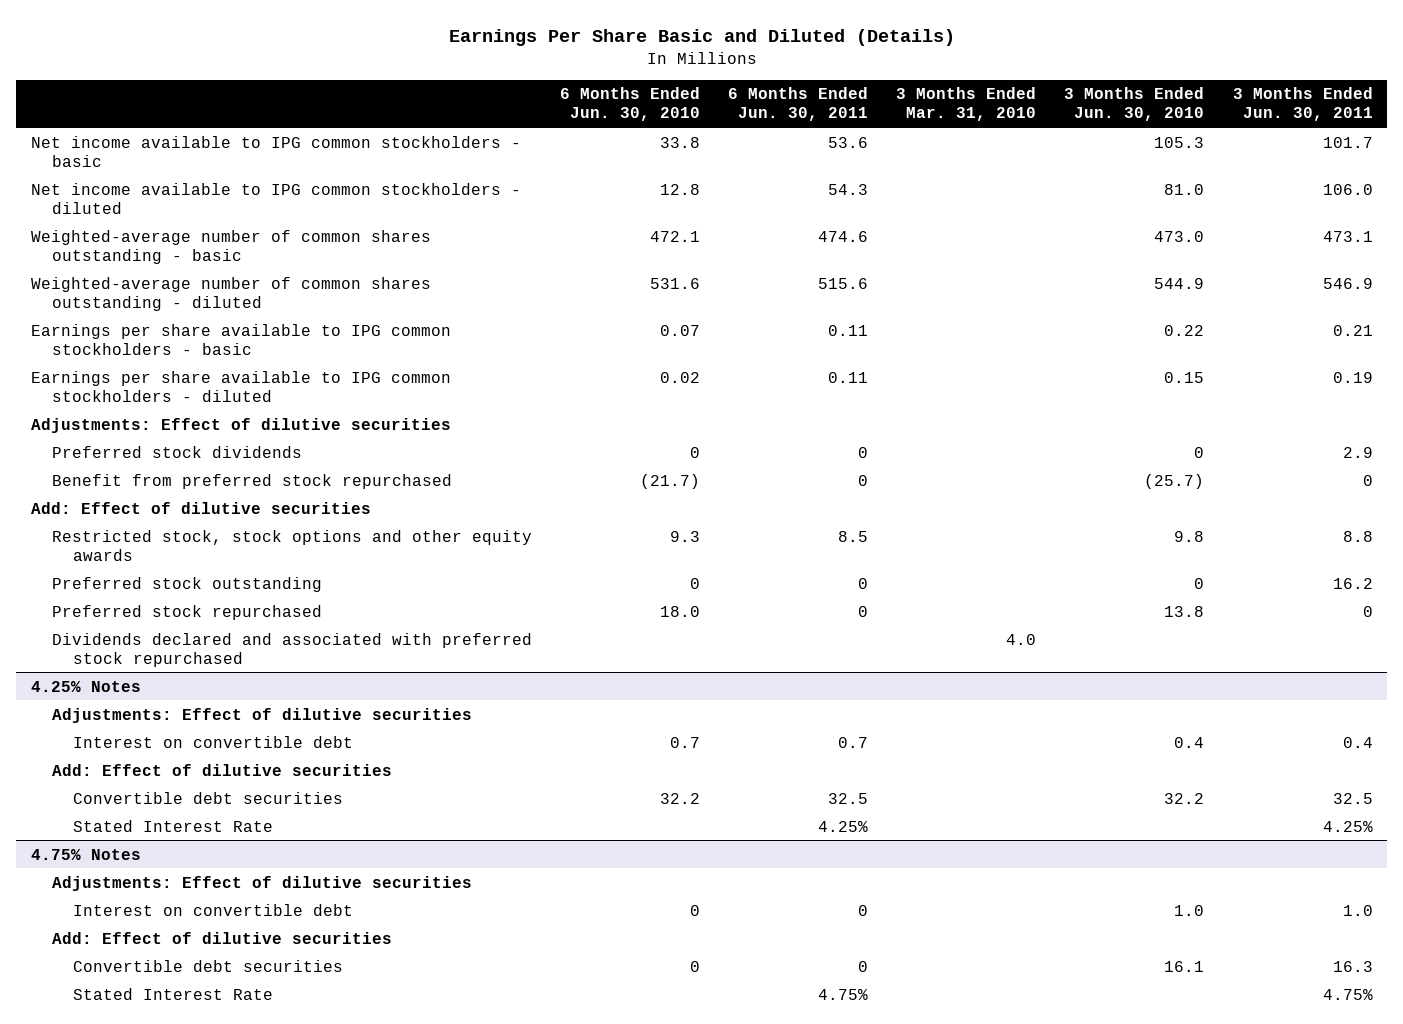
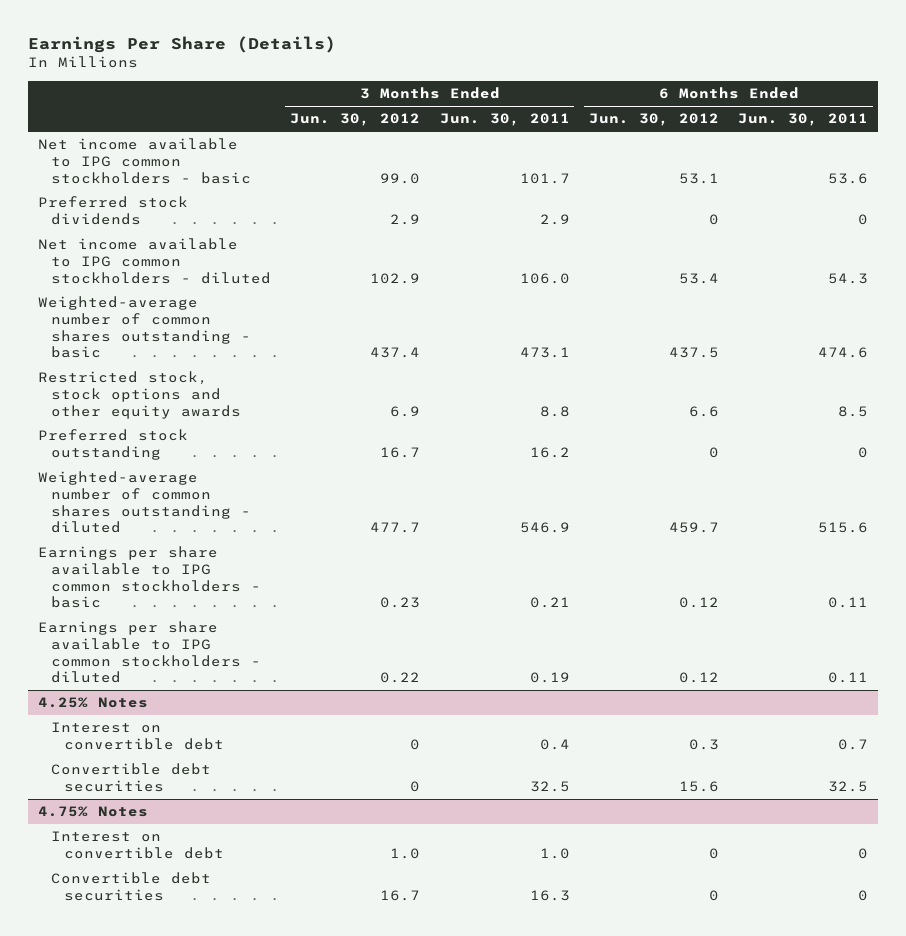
[448,28,955,46] Earnings Per Share Basic and Diluted (Details) -> [27,36,336,54] Earnings Per Share (Details)
[560,87,701,122] 6 Months Ended Jun. 30, 2010 -> none
[896,87,1037,122] 3 Months Ended Mar. 31, 2010 -> none
[1064,87,1205,122] 3 Months Ended Jun. 30, 2010 -> none
none -> [290,113,421,127] Jun. 30, 2012
none -> [588,113,719,127] Jun. 30, 2012
[51,445,302,458] Preferred stock dividends -> [37,196,188,225] Preferred stock dividends
[51,529,532,561] Restricted stock, stock options and other equity awards -> [37,371,241,419] Restricted stock, stock options and other equity awards
[51,576,322,592] Preferred stock outstanding -> [37,429,188,460] Preferred stock outstanding
[30,417,451,433] Adjustments: Effect of dilutive securities -> none
[51,473,452,489] Benefit from preferred stock repurchased -> none
[30,501,371,514] Add: Effect of dilutive securities -> none
[51,604,322,620] Preferred stock repurchased -> none
[51,632,532,667] Dividends declared and associated with preferred stock repurchased -> none
[51,707,472,723] Adjustments: Effect of dilutive securities -> none
[51,763,392,776] Add: Effect of dilutive securities -> none
[73,819,274,832] Stated Interest Rate -> none
[51,875,472,891] Adjustments: Effect of dilutive securities -> none
[51,931,392,944] Add: Effect of dilutive securities -> none
[73,987,274,1000] Stated Interest Rate -> none

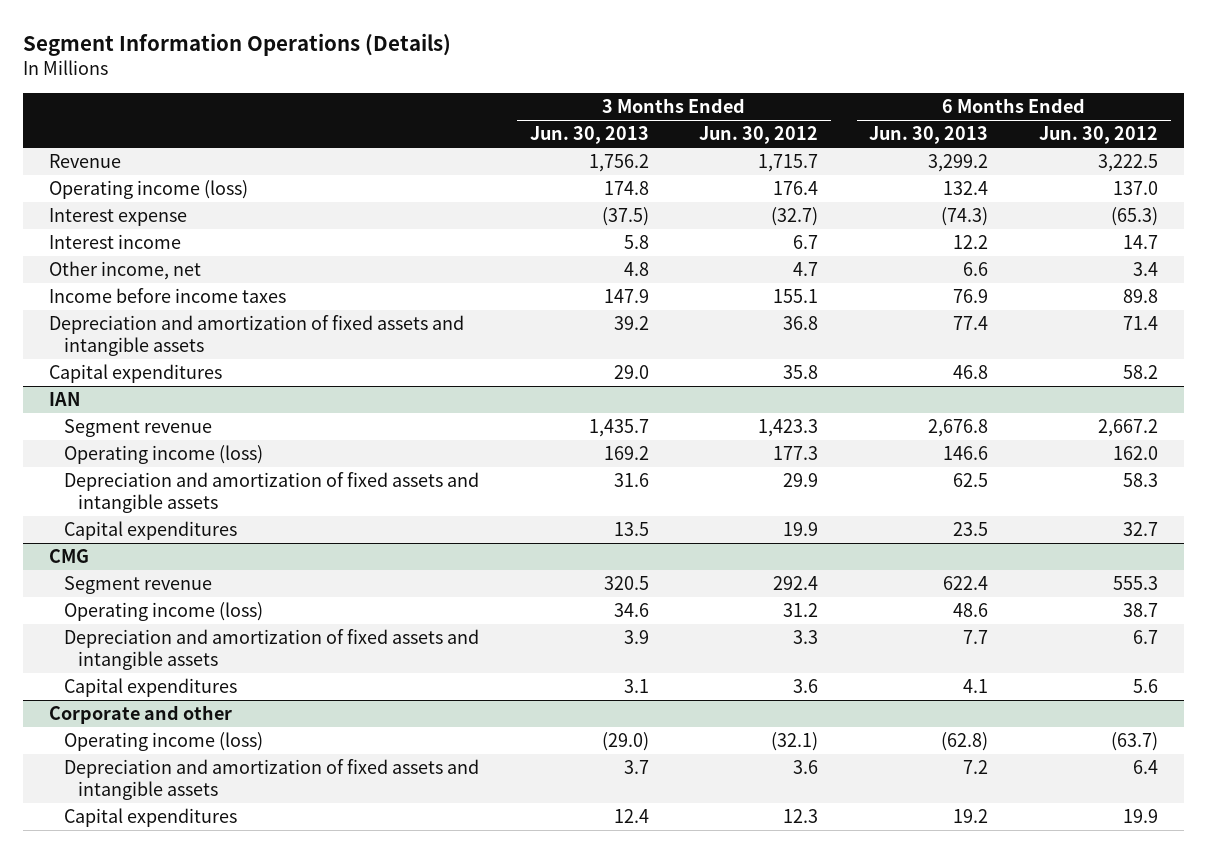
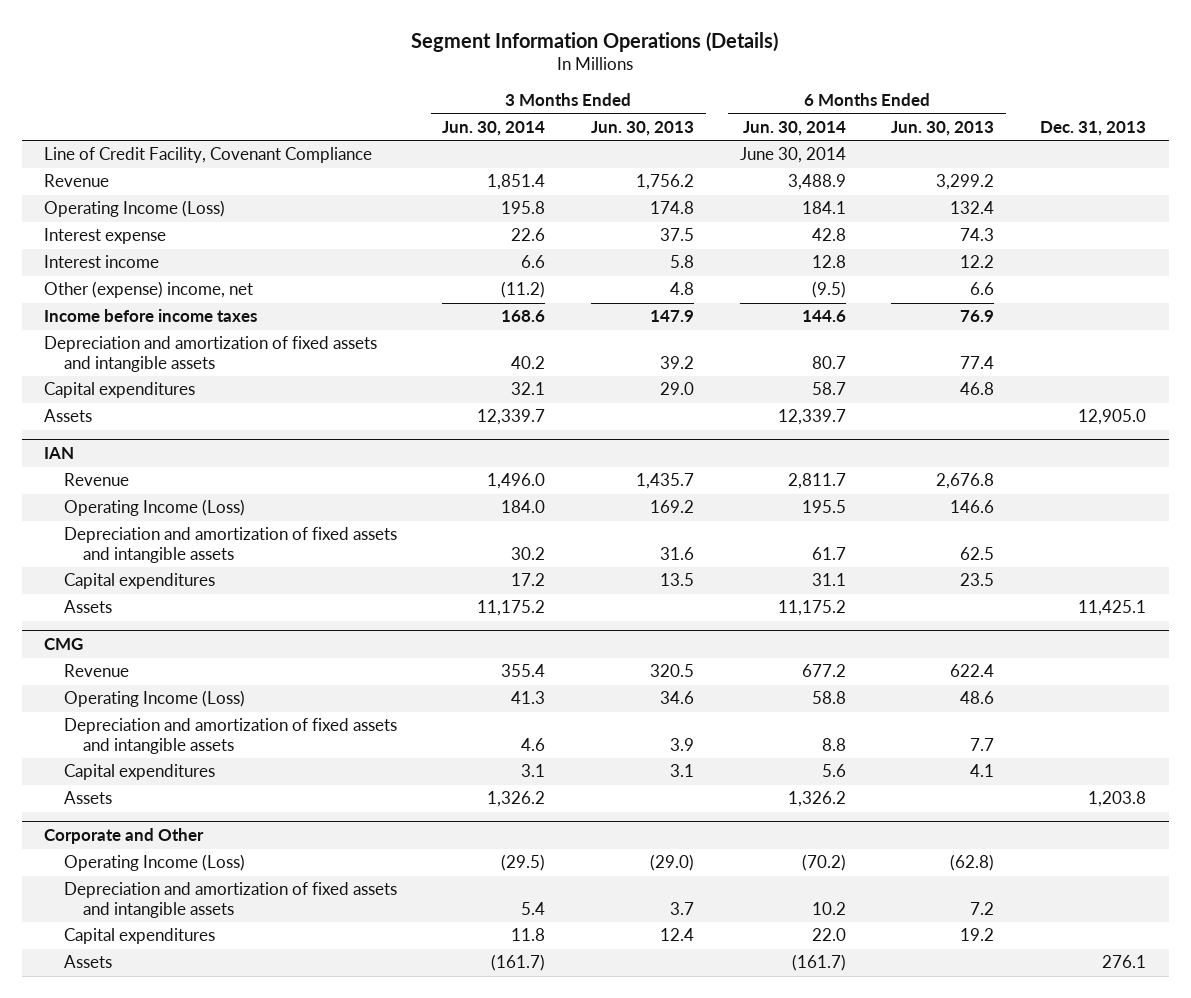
[699,126,819,145] Jun. 30, 2012 -> none
[1039,126,1159,145] Jun. 30, 2012 -> none
none -> [442,121,546,137] Jun. 30, 2014
none -> [742,121,846,137] Jun. 30, 2014
none -> [1040,121,1147,137] Dec. 31, 2013
none -> [44,147,373,164] Line of Credit Facility, Covenant Compliance
[48,180,248,200] Operating income (loss) -> [44,200,226,218] Operating Income (Loss)
[601,207,649,227] (37.5) -> [660,228,695,242] 37.5
[941,207,989,227] (74.3) -> [960,228,995,242] 74.3
[48,261,201,281] Other income, net -> [44,281,254,299] Other (expense) income, net
none -> [44,409,93,423] Assets
[63,419,212,438] Segment revenue -> [63,473,129,487] Revenue
[63,445,263,465] Operating income (loss) -> [63,499,245,517] Operating Income (Loss)
none -> [63,600,112,614] Assets
[63,576,212,595] Segment revenue -> [63,664,129,678] Revenue
[63,602,263,622] Operating income (loss) -> [63,690,245,708] Operating Income (Loss)
none -> [63,791,112,805] Assets
[48,705,232,725] Corporate and other -> [44,828,205,845] Corporate and Other
[63,732,263,752] Operating income (loss) -> [63,854,245,872] Operating Income (Loss)
none -> [63,955,112,969] Assets

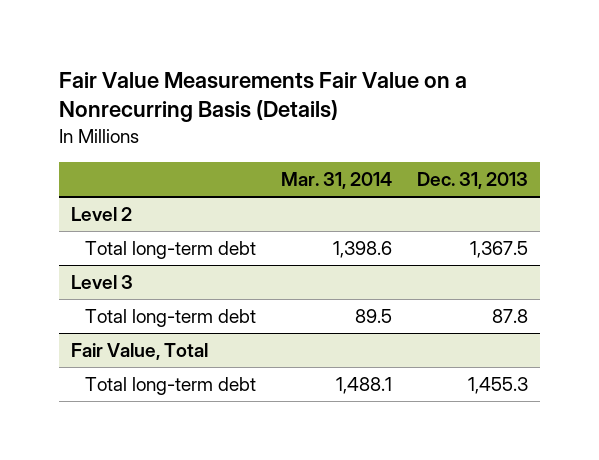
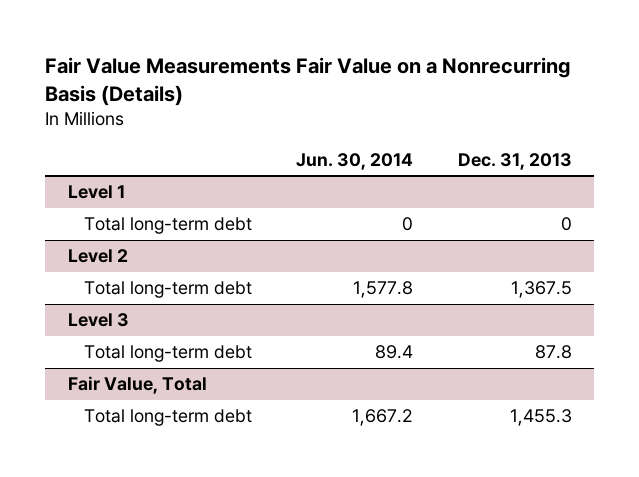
[280,172,392,190] Mar. 31, 2014 -> none
none -> [296,152,414,170] Jun. 30, 2014
none -> [67,185,125,200] Level 1
none -> [83,217,252,235] Total long-term debt

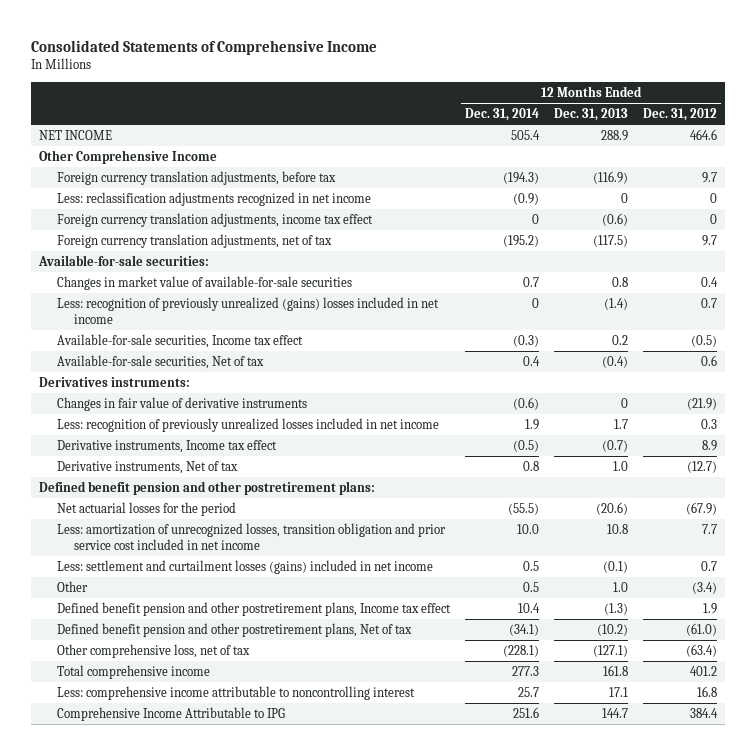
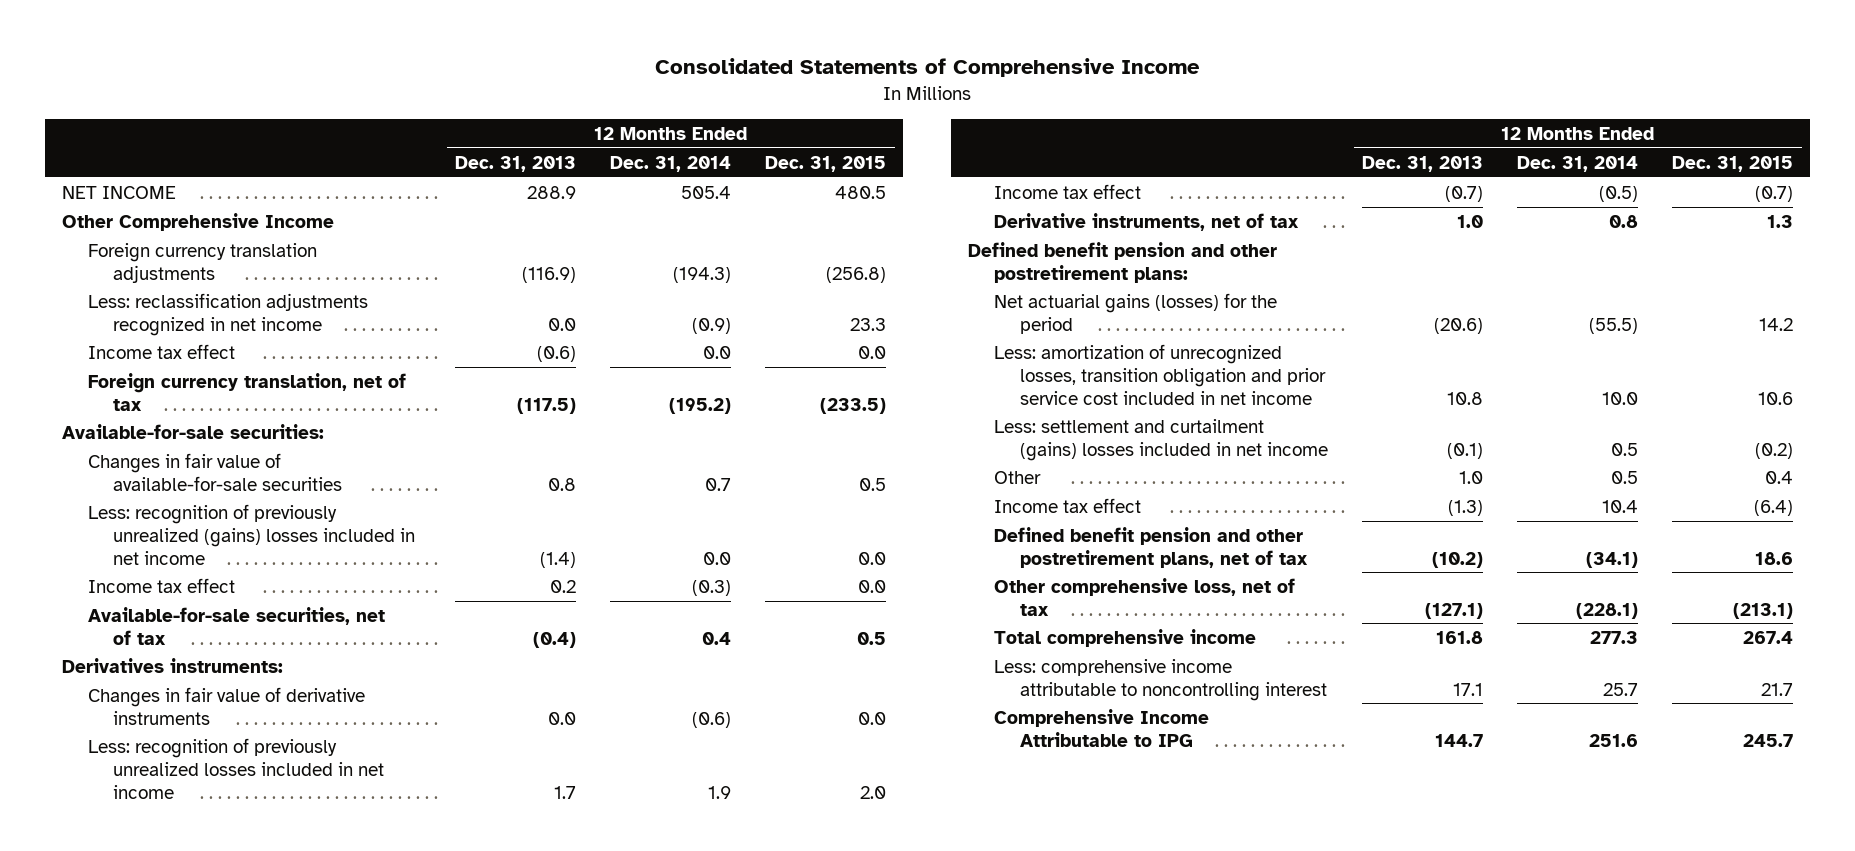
[643,108,718,122] Dec. 31, 2012 -> none
none -> [765,155,887,172] Dec. 31, 2015
[56,170,336,185] Foreign currency translation adjustments, before tax -> [87,242,317,283] Foreign currency translation adjustments
[620,192,628,203] 0 -> [548,317,577,331] 0.0
[56,212,373,227] Foreign currency translation adjustments, income tax effect -> [87,343,235,359] Income tax effect
[531,213,539,224] 0 -> [703,345,732,359] 0.0
[56,233,332,248] Foreign currency translation adjustments, net of tax -> [87,372,406,411] Foreign currency translation, net of tax
[56,275,352,290] Changes in market value of available-for-sale securities -> [87,452,343,491] Changes in fair value of available-for-sale securities
[531,297,539,308] 0 -> [703,551,732,565] 0.0
[56,333,303,348] Available-for-sale securities, Income tax effect -> [87,577,235,593] Income tax effect
[56,354,264,369] Available-for-sale securities, Net of tax -> [87,606,385,645] Available-for-sale securities, net of tax
[620,397,628,408] 0 -> [548,711,577,725] 0.0
[56,439,277,453] Derivative instruments, Income tax effect -> [994,183,1142,199] Income tax effect
[56,460,238,474] Derivative instruments, Net of tax -> [994,212,1300,231] Derivative instruments, net of tax
[56,501,236,516] Net actuarial losses for the period -> [994,292,1278,334] Net actuarial gains (losses) for the period
[56,559,433,574] Less: settlement and curtailment losses (gains) included in net income -> [994,418,1329,461] Less: settlement and curtailment (gains) losses included in net income
[56,601,451,616] Defined benefit pension and other postretirement plans, Income tax effect -> [994,497,1142,513] Income tax effect
[56,622,412,637] Defined benefit pension and other postretirement plans, Net of tax -> [994,526,1309,568] Defined benefit pension and other postretirement plans, net of tax

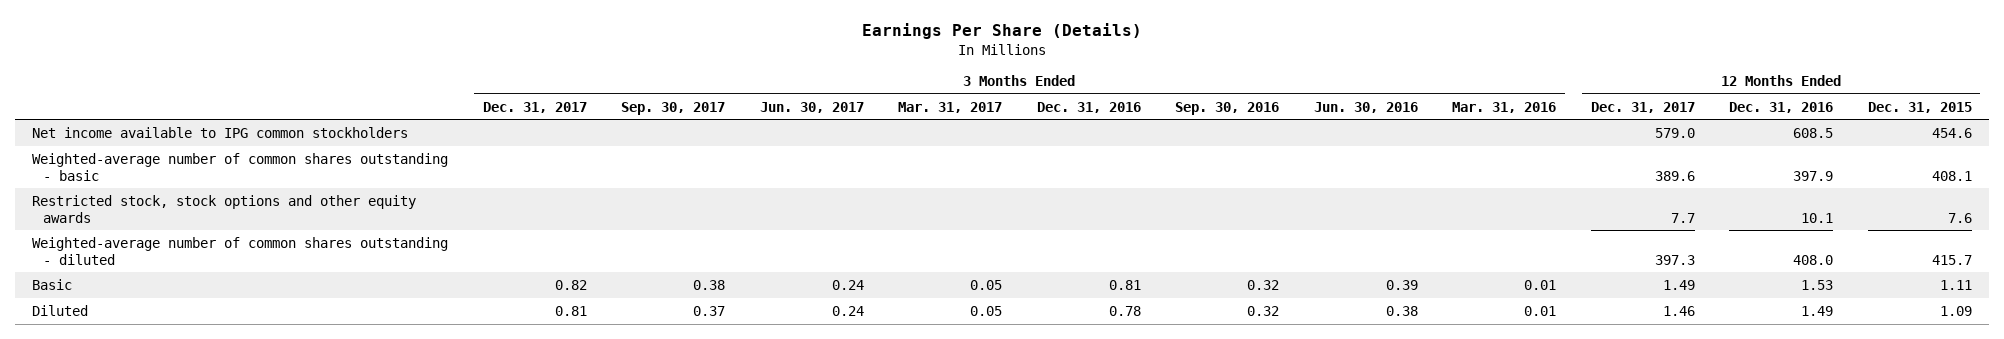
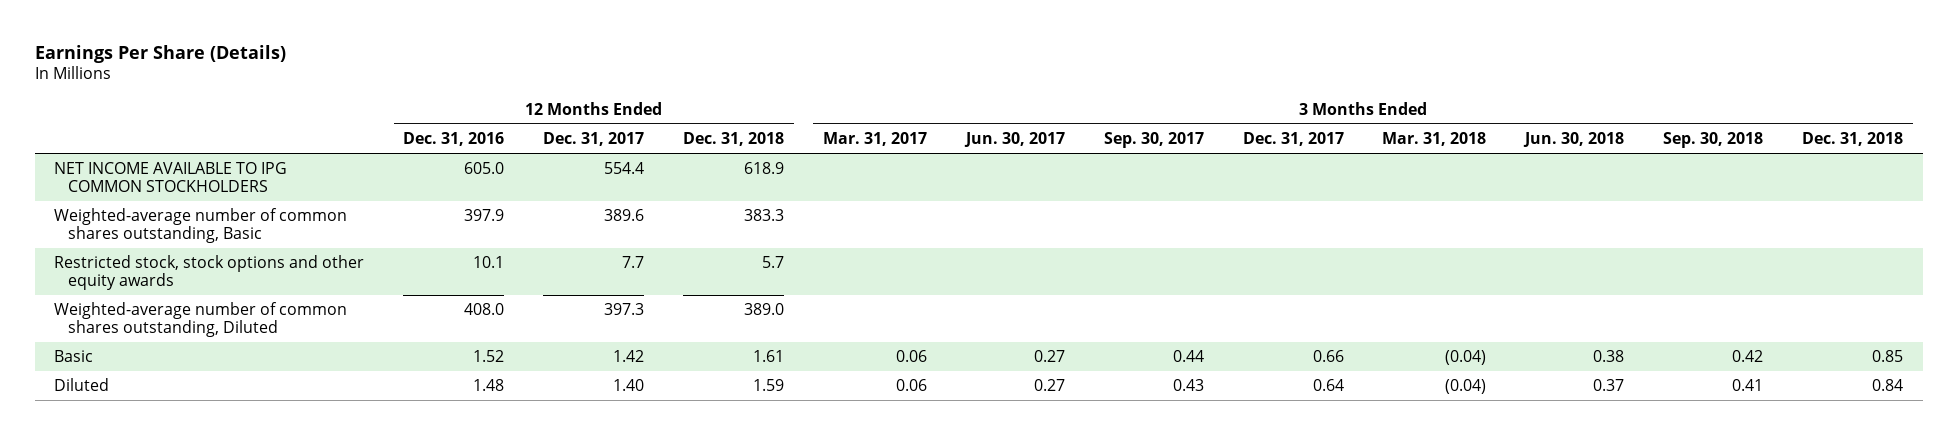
[1036,101,1141,113] Dec. 31, 2016 -> none
[1175,101,1280,115] Sep. 30, 2016 -> none
[1313,101,1418,113] Jun. 30, 2016 -> none
[1452,101,1557,113] Mar. 31, 2016 -> none
[1867,101,1972,113] Dec. 31, 2015 -> none
none -> [683,131,785,146] Dec. 31, 2018
none -> [1382,131,1487,146] Mar. 31, 2018
none -> [1523,131,1625,147] Jun. 30, 2018
none -> [1663,131,1764,148] Sep. 30, 2018
none -> [1802,131,1904,146] Dec. 31, 2018
[32,126,409,138] Net income available to IPG common stockholders -> [54,162,288,193] NET INCOME AVAILABLE TO IPG COMMON STOCKHOLDERS
[1654,127,1695,138] 579.0 -> [604,162,645,175] 554.4
[1793,127,1834,138] 608.5 -> [464,162,505,175] 605.0
[32,152,449,181] Weighted-average number of common shares outstanding - basic -> [54,208,348,244] Weighted-average number of common shares outstanding, Basic
[32,236,449,265] Weighted-average number of common shares outstanding - diluted -> [54,302,348,338] Weighted-average number of common shares outstanding, Diluted
[554,279,587,290] 0.82 -> [1312,350,1344,363] 0.66
[693,279,726,290] 0.38 -> [1172,350,1204,363] 0.44
[831,279,864,290] 0.24 -> [1033,350,1065,363] 0.27
[970,279,1003,290] 0.05 -> [895,350,927,363] 0.06
[1662,279,1695,290] 1.49 -> [613,350,645,363] 1.42
[1801,279,1834,290] 1.53 -> [473,350,505,363] 1.52
[554,305,587,316] 0.81 -> [1312,379,1344,392] 0.64
[693,305,726,316] 0.37 -> [1172,379,1204,392] 0.43
[831,305,864,316] 0.24 -> [1033,379,1065,392] 0.27
[970,305,1003,316] 0.05 -> [895,379,927,392] 0.06
[1662,305,1695,316] 1.46 -> [613,379,645,392] 1.40
[1801,305,1834,316] 1.49 -> [473,379,505,392] 1.48

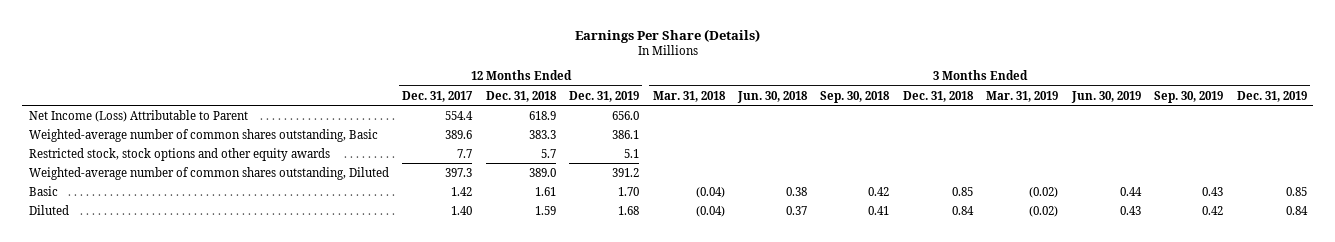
[403,131,505,146] Dec. 31, 2016 -> none
[822,131,927,146] Mar. 31, 2017 -> none
[963,131,1065,147] Jun. 30, 2017 -> none
[1103,131,1204,148] Sep. 30, 2017 -> none
[1242,131,1344,146] Dec. 31, 2017 -> none
none -> [569,90,640,102] Dec. 31, 2019
none -> [986,90,1059,102] Mar. 31, 2019
none -> [1070,90,1141,103] Jun. 30, 2019
none -> [1154,90,1224,103] Sep. 30, 2019
none -> [1236,90,1307,102] Dec. 31, 2019
[54,162,288,193] NET INCOME AVAILABLE TO IPG COMMON STOCKHOLDERS -> [28,109,248,122] Net Income (Loss) Attributable to Parent

